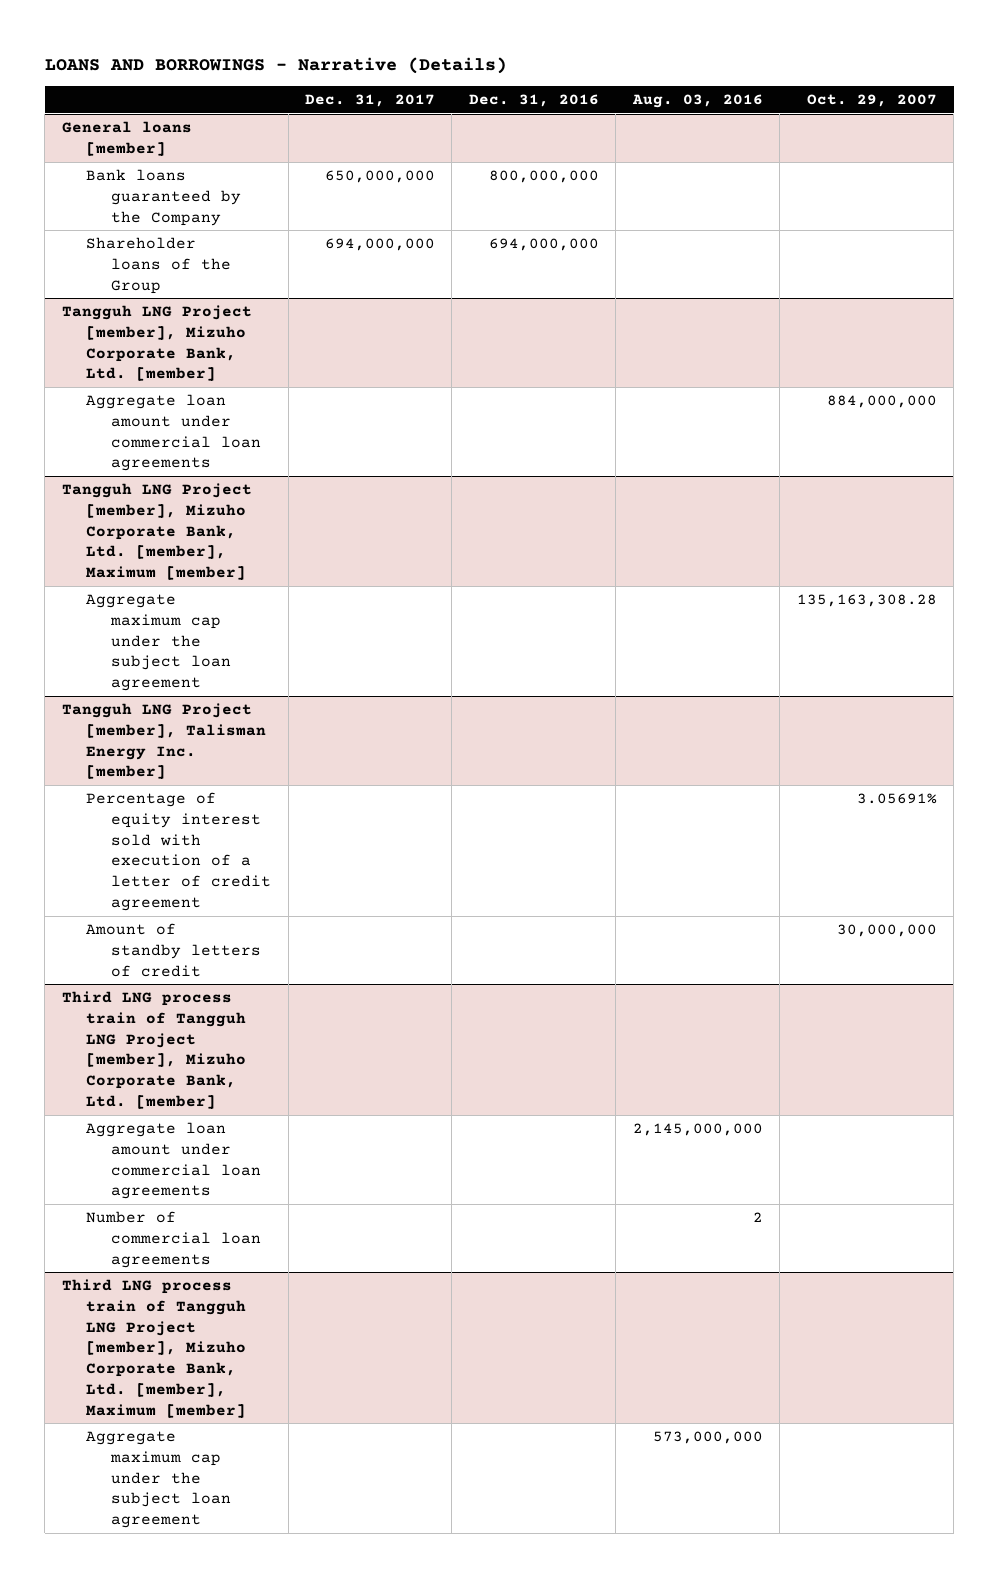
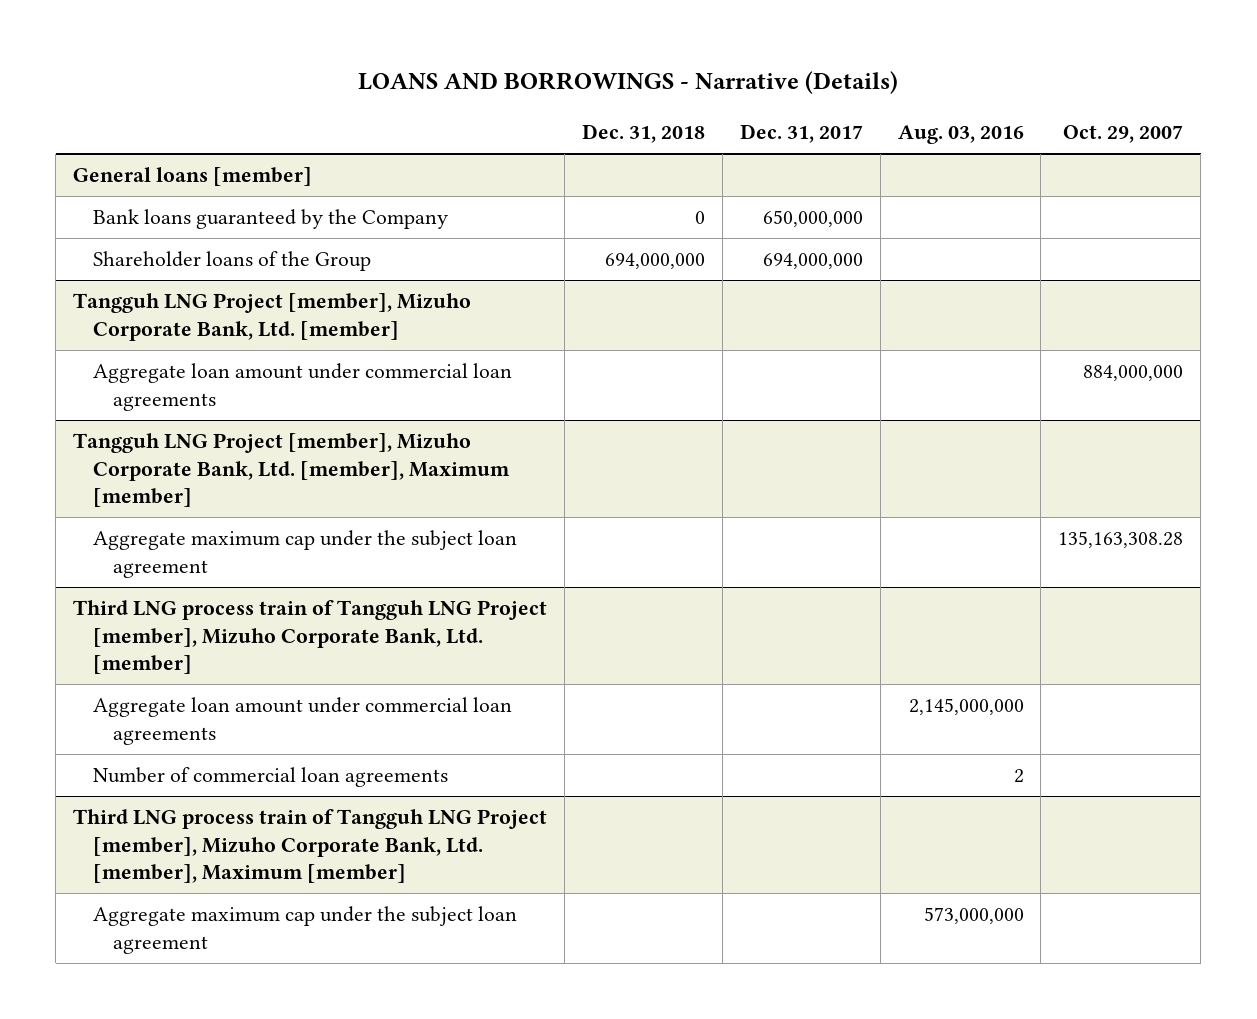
[468,93,599,107] Dec. 31, 2016 -> none
none -> [582,123,706,143] Dec. 31, 2018
[61,703,267,780] Tangguh LNG Project [member], Talisman Energy Inc. [member] -> none
[86,792,272,911] Percentage of equity interest sold with execution of a letter of credit agreement -> none
[86,923,262,977] Amount of standby letters of credit -> none

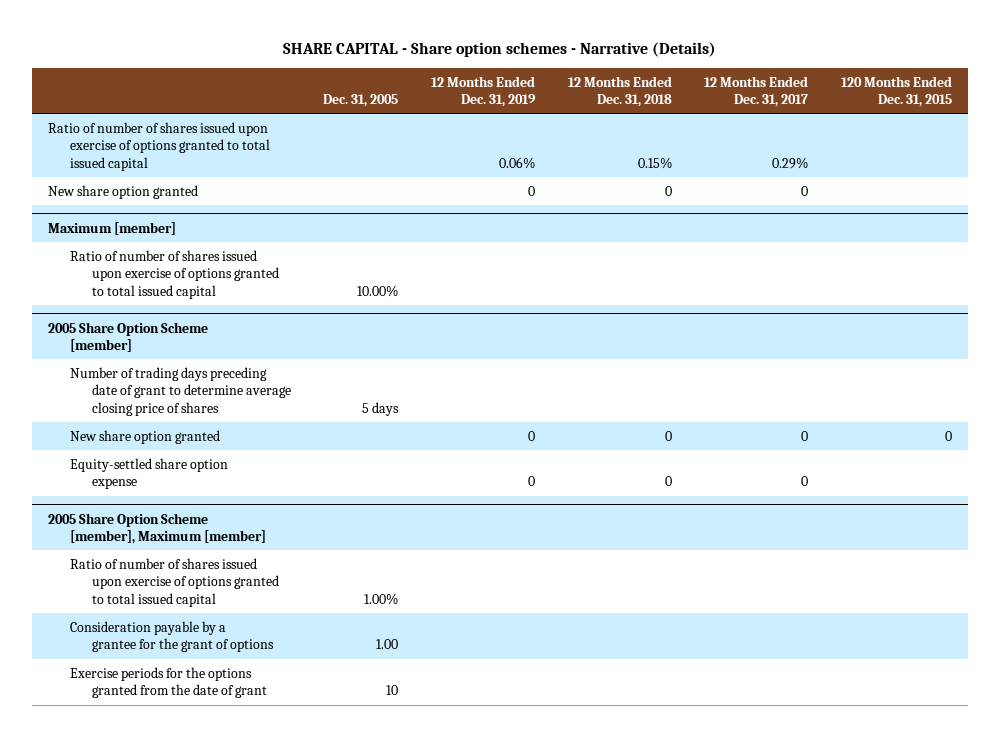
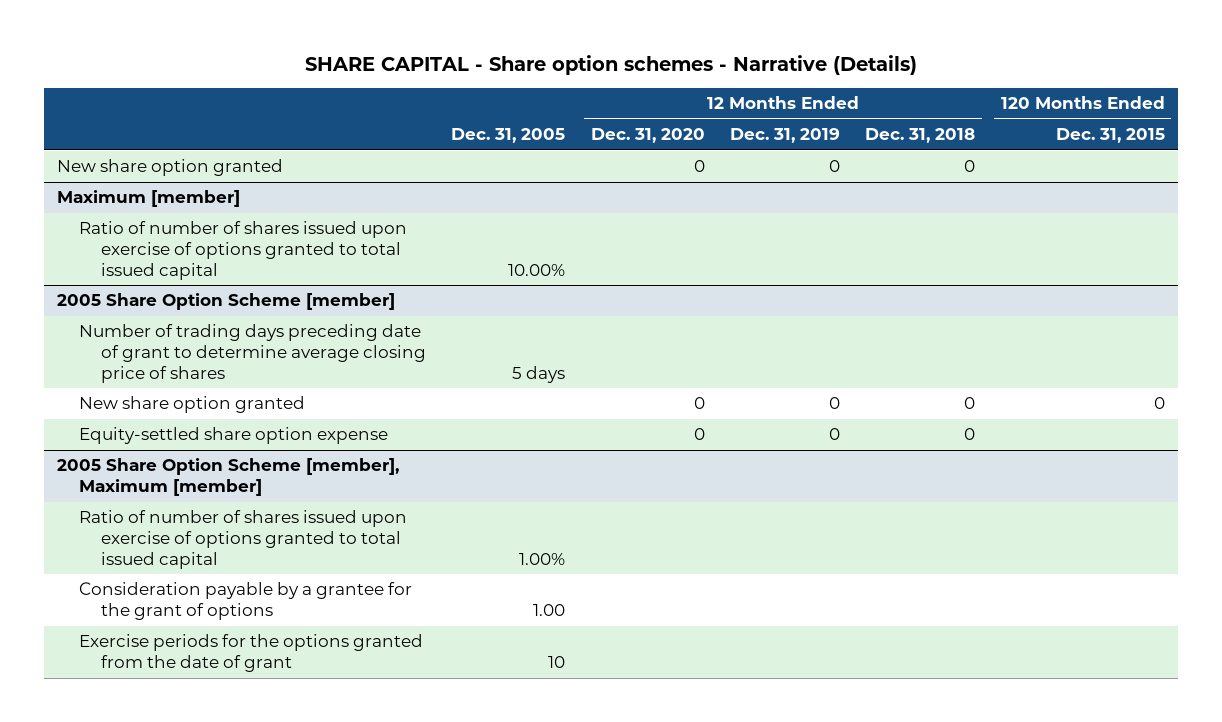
[704,75,809,108] 12 Months Ended Dec. 31, 2017 -> none
none -> [590,128,705,144] Dec. 31, 2020
[48,121,271,171] Ratio of number of shares issued upon exercise of options granted to total issued capital -> none

